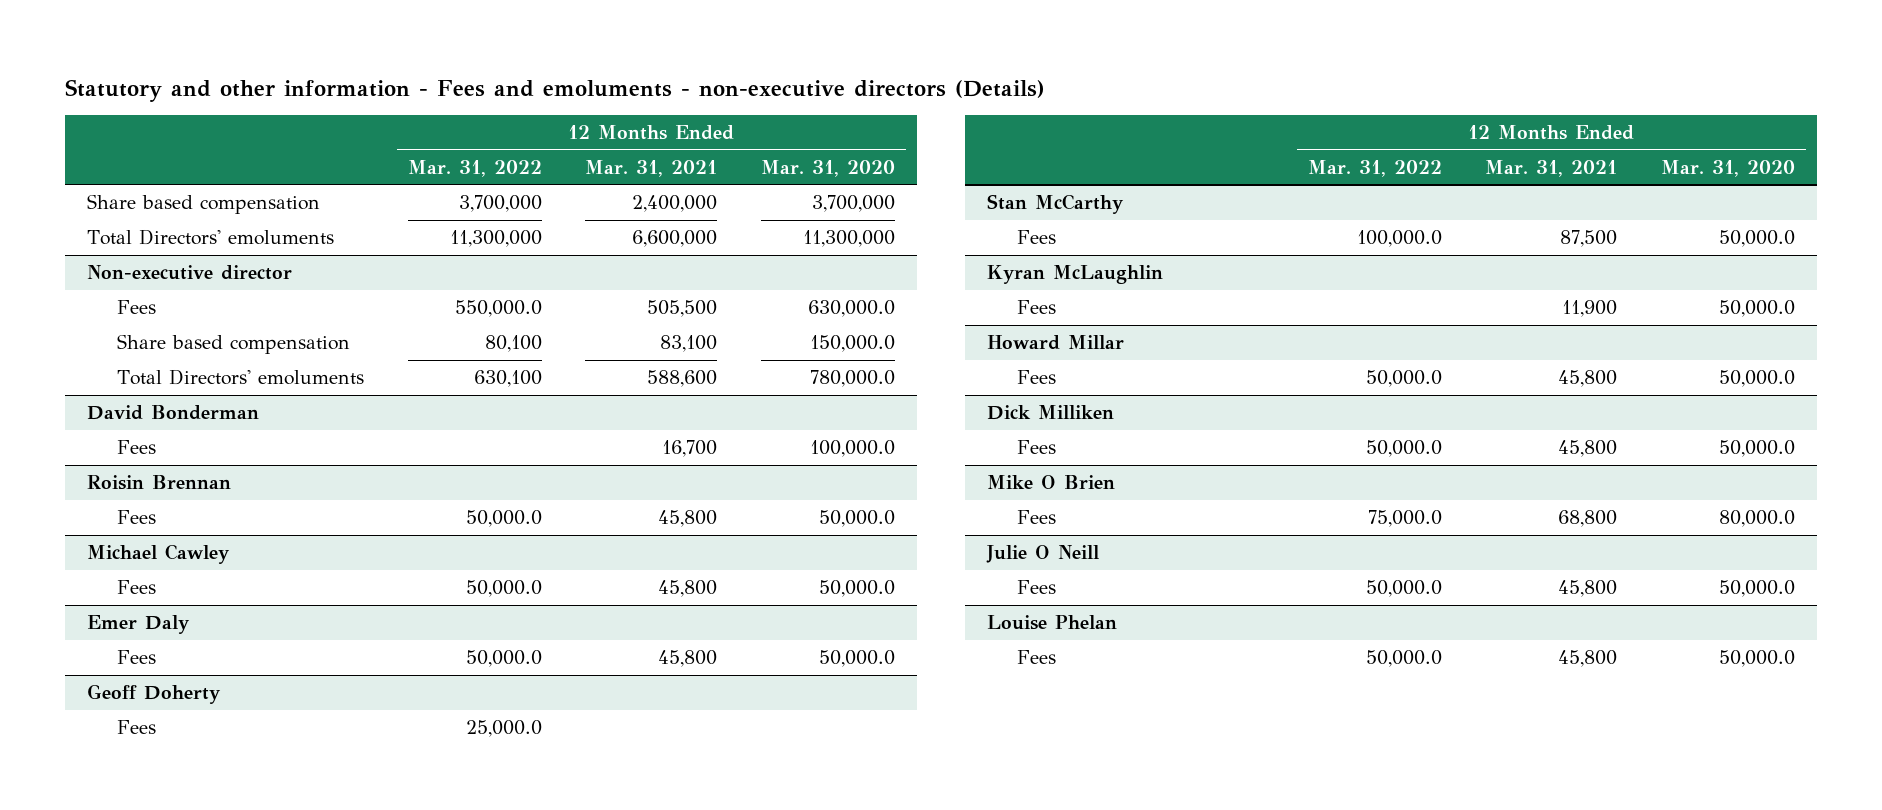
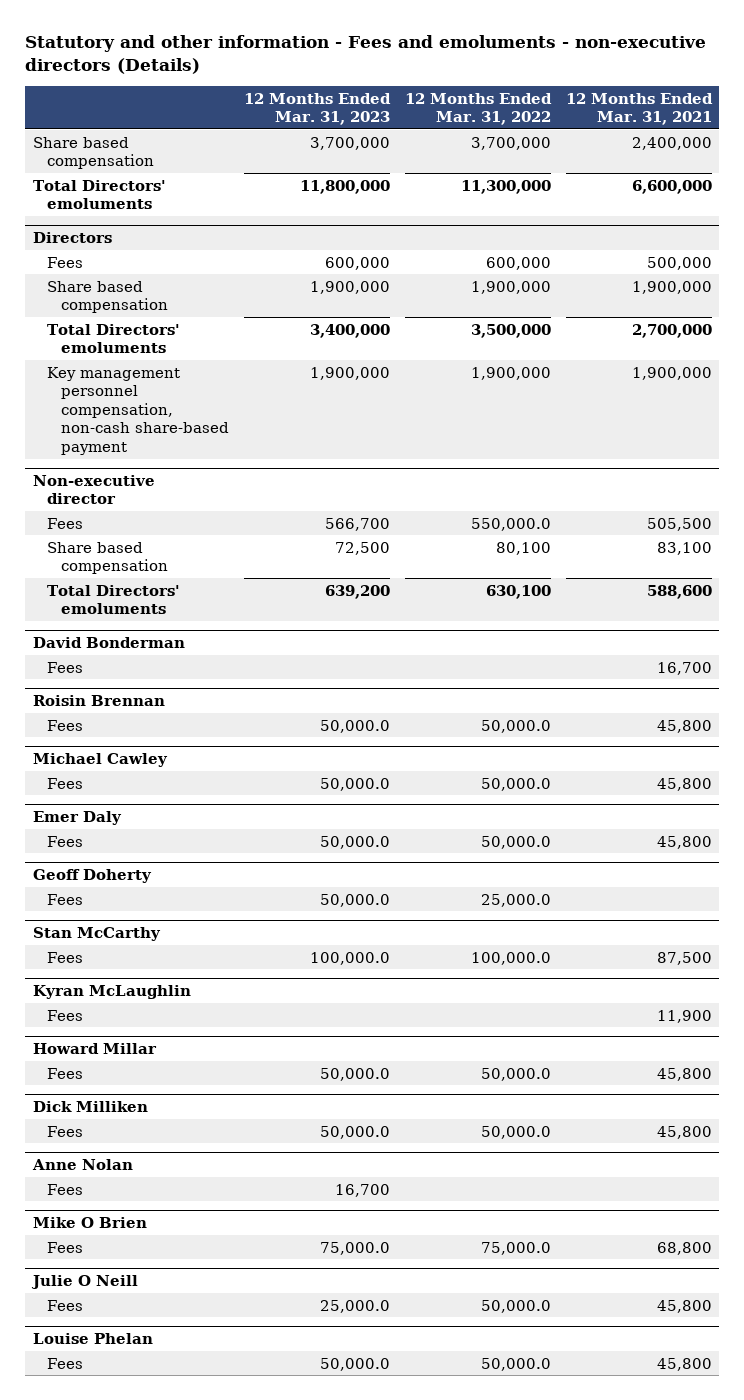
[760,159,895,177] Mar. 31, 2020 -> none
none -> [243,92,391,126] 12 Months Ended Mar. 31, 2023
none -> [32,231,112,243] Directors
none -> [46,256,83,268] Fees
none -> [46,280,169,314] Share based compensation
none -> [46,323,180,354] Total Directors' emoluments
none -> [46,366,230,455] Key management personnel compensation, non-cash share-based payment
none -> [31,1158,133,1170] Anne Nolan
none -> [46,1183,83,1195] Fees

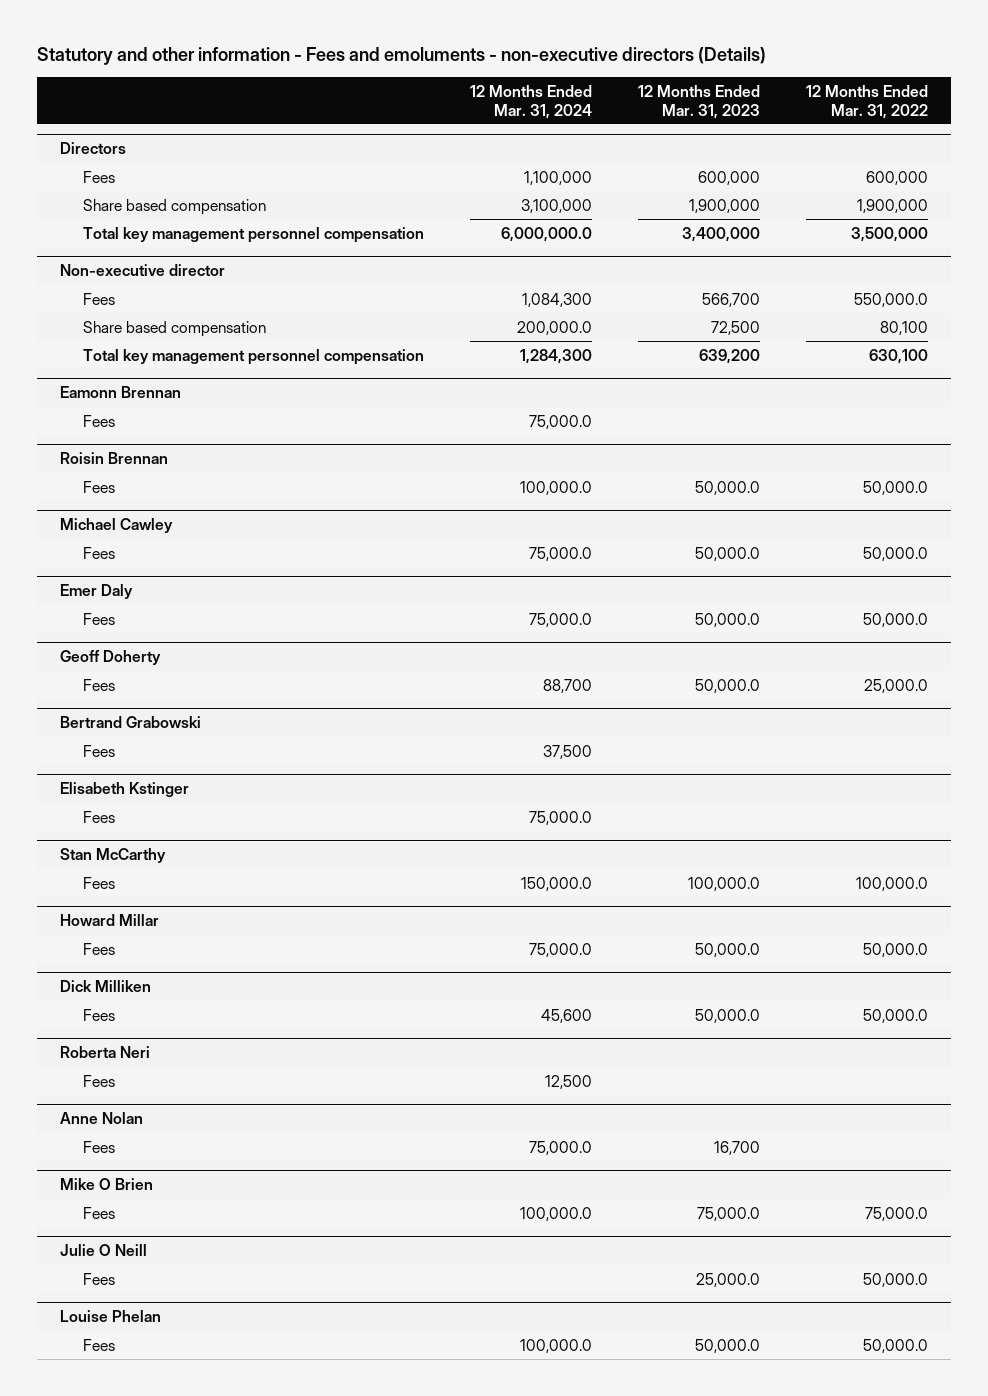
[565,92,713,126] 12 Months Ended Mar. 31, 2021 -> none
none -> [469,84,592,119] 12 Months Ended Mar. 31, 2024
[32,136,154,170] Share based compensation -> none
[32,179,166,210] Total Directors' emoluments -> none
[46,366,230,455] Key management personnel compensation, non-cash share-based payment -> none
[46,323,180,354] Total Directors' emoluments -> [82,226,424,243] Total key management personnel compensation
[32,636,185,648] David Bonderman -> none
[46,584,180,615] Total Directors' emoluments -> [82,348,424,365] Total key management personnel compensation
none -> [59,386,181,399] Eamonn Brennan
none -> [59,716,201,729] Bertrand Grabowski
none -> [82,744,115,757] Fees
none -> [59,782,189,798] Elisabeth Kstinger
none -> [82,810,115,823] Fees
[32,984,191,999] Kyran McLaughlin -> none
[46,1009,83,1021] Fees -> none
none -> [59,1046,150,1059] Roberta Neri
none -> [82,1074,115,1087] Fees

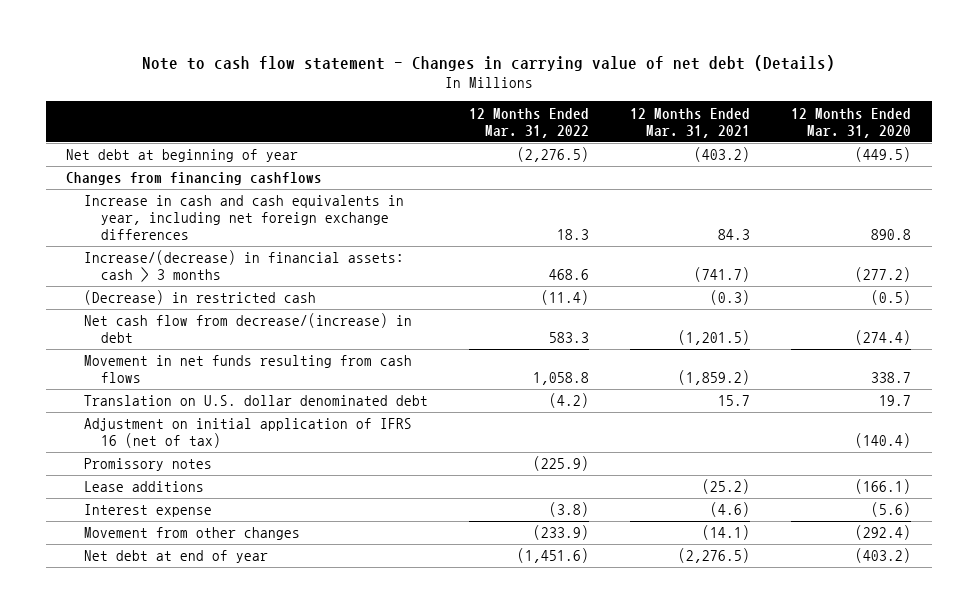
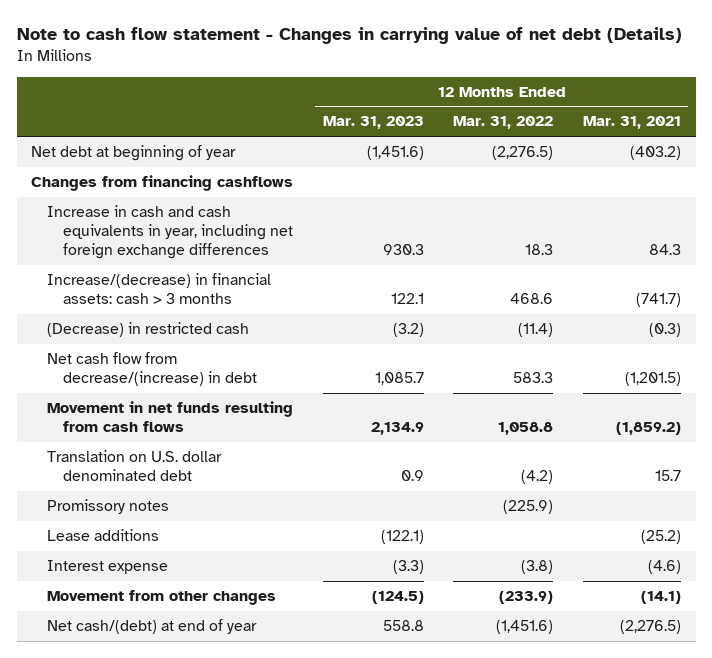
[791,107,912,138] 12 Months Ended Mar. 31, 2020 -> none
none -> [322,116,424,130] Mar. 31, 2023
[83,418,412,449] Adjustment on initial application of IFRS 16 (net of tax) -> none
[83,550,268,564] Net debt at end of year -> [47,619,258,635] Net cash/(debt) at end of year

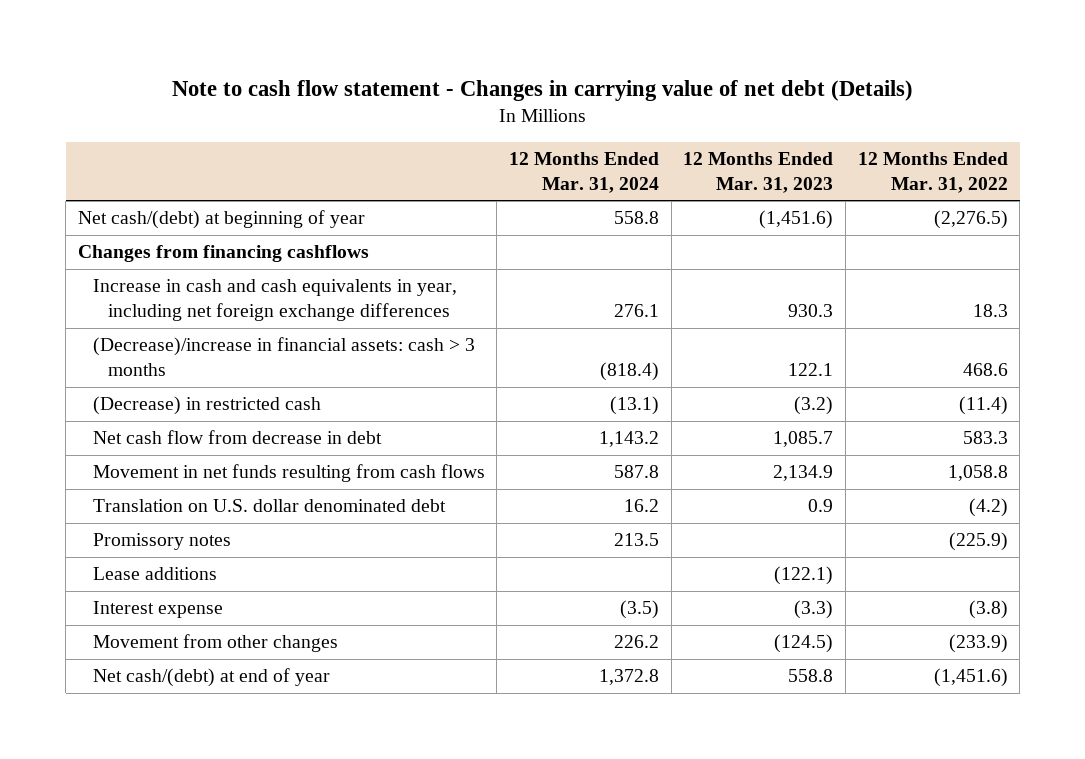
[582,116,681,130] Mar. 31, 2021 -> none
none -> [508,151,659,193] 12 Months Ended Mar. 31, 2024
[31,145,237,162] Net debt at beginning of year -> [77,210,365,230] Net cash/(debt) at beginning of year
[47,273,272,305] Increase/(decrease) in financial assets: cash > 3 months -> [92,337,475,377] (Decrease)/increase in financial assets: cash > 3 months
[47,352,257,387] Net cash flow from decrease/(increase) in debt -> [92,430,382,445] Net cash flow from decrease in debt

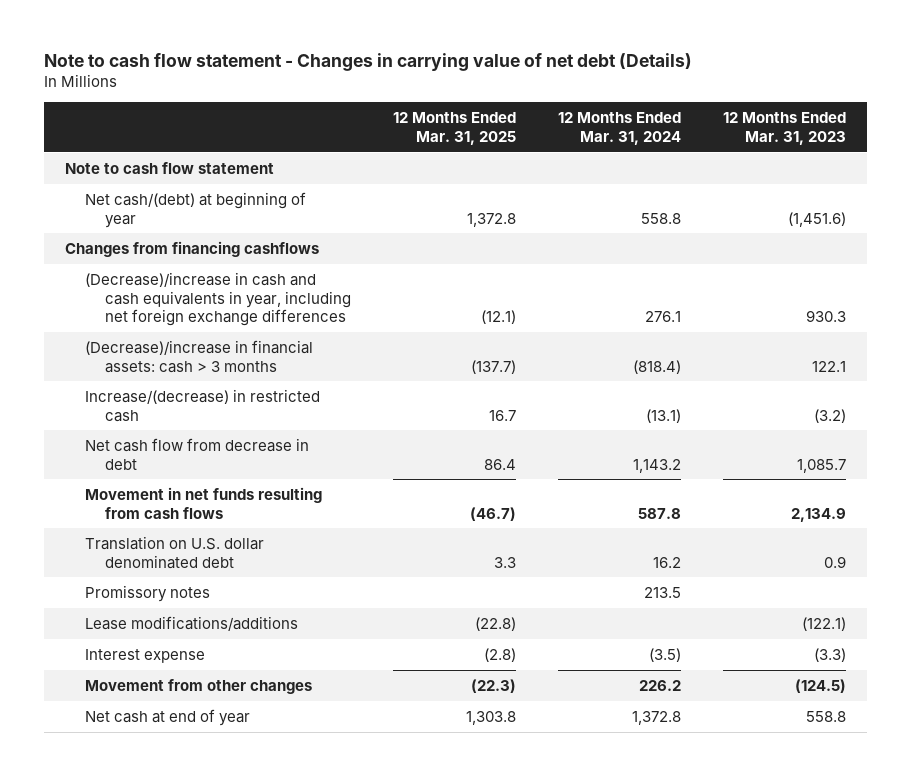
[857,151,1008,193] 12 Months Ended Mar. 31, 2022 -> none
none -> [392,111,516,145] 12 Months Ended Mar. 31, 2025
none -> [64,161,274,174] Note to cash flow statement
[92,279,457,322] Increase in cash and cash equivalents in year, including net foreign exchange differences -> [84,271,351,327] (Decrease)/increase in cash and cash equivalents in year, including net foreign exchange differences
[92,396,321,416] (Decrease) in restricted cash -> [84,388,320,422] Increase/(decrease) in restricted cash
[92,567,217,581] Lease additions -> [84,615,298,631] Lease modifications/additions
[92,668,330,688] Net cash/(debt) at end of year -> [84,708,250,726] Net cash at end of year

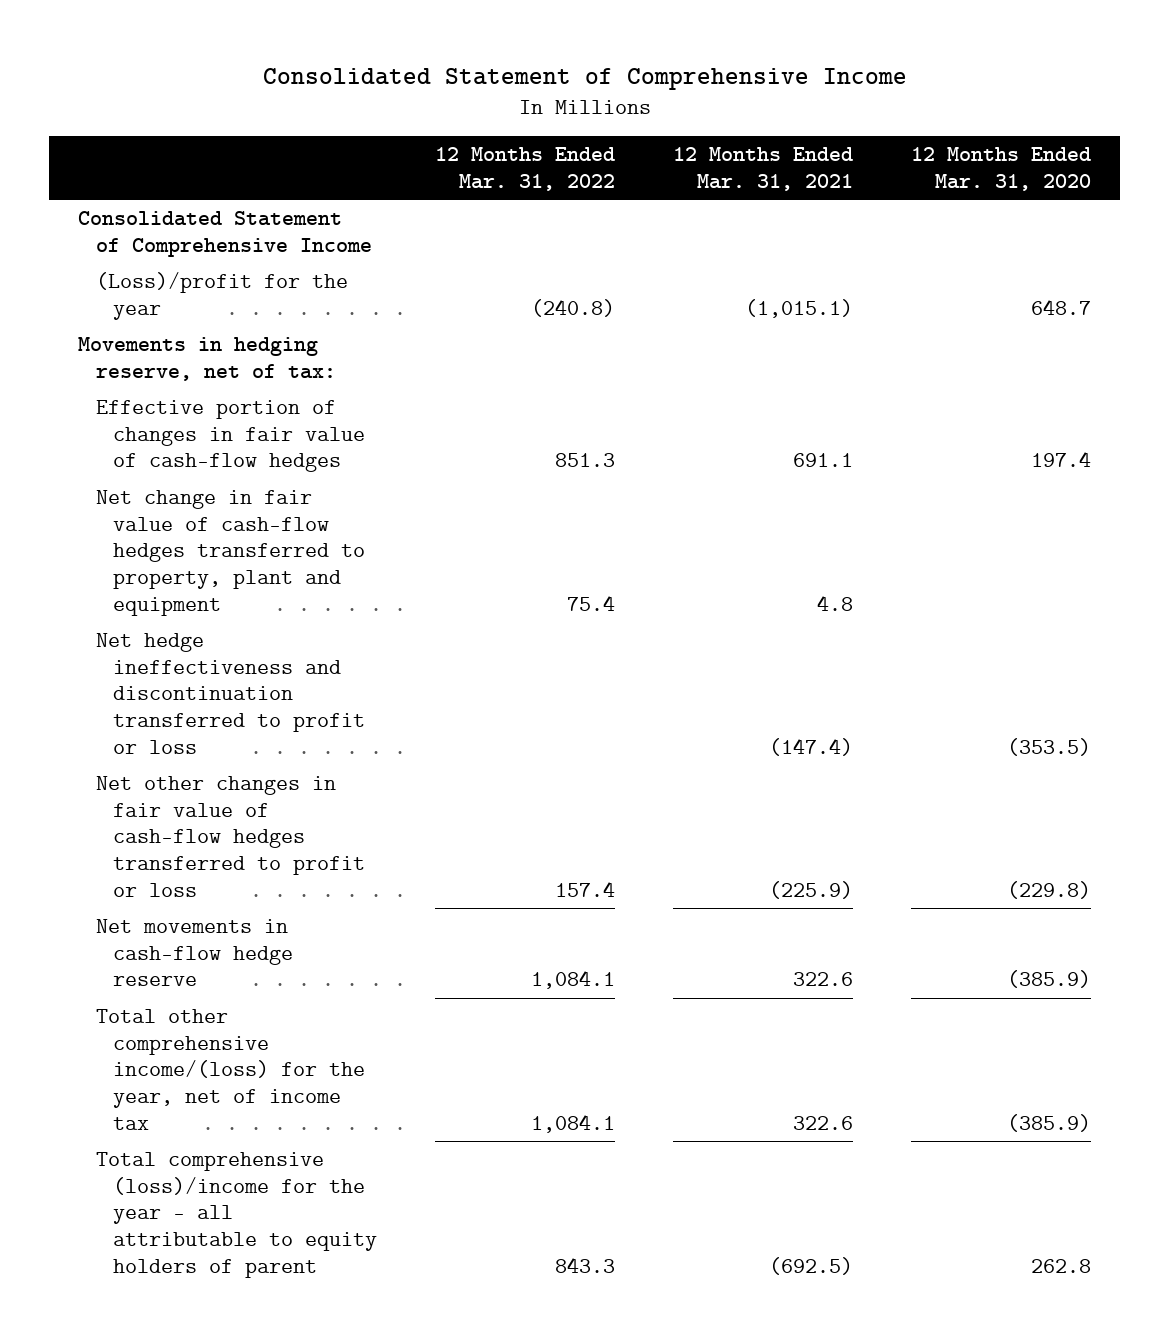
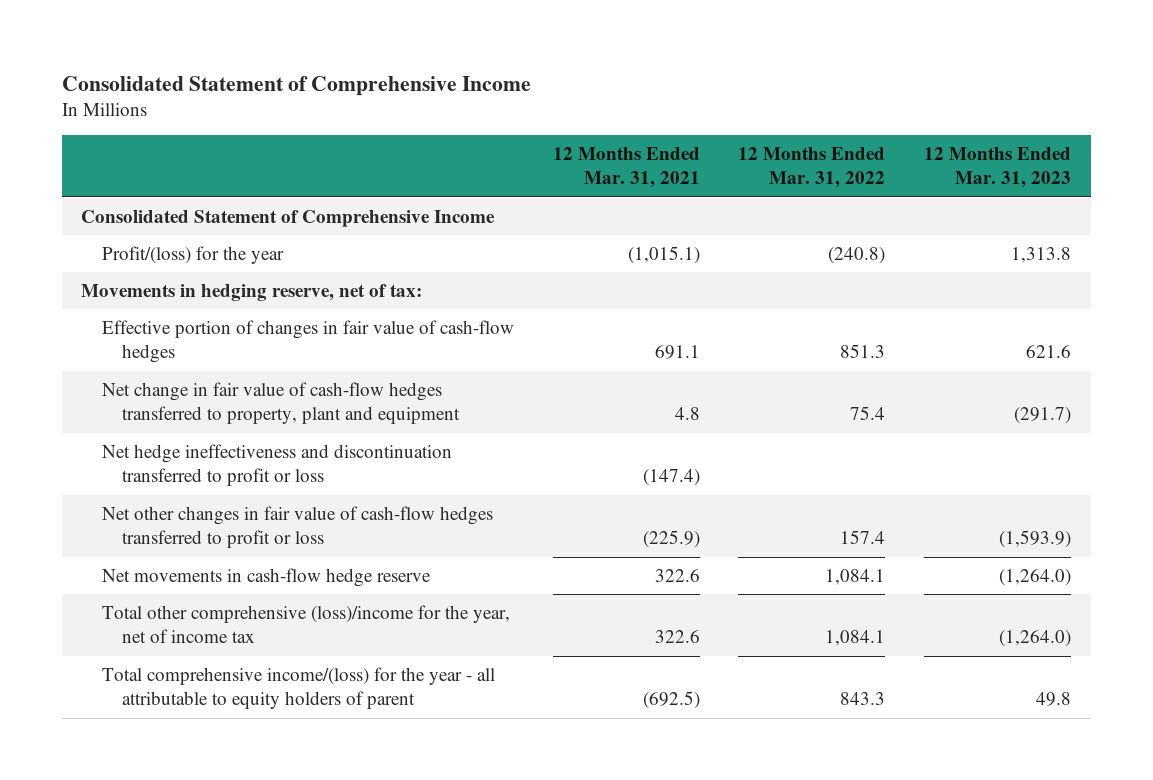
[910,147,1091,191] 12 Months Ended Mar. 31, 2020 -> none
none -> [924,146,1072,189] 12 Months Ended Mar. 31, 2023
[95,271,348,320] (Loss)/profit for the year -> [101,245,284,264] Profit/(loss) for the year
[95,1008,365,1130] Total other comprehensive income/(loss) for the year, net of income tax -> [101,604,510,644] Total other comprehensive (loss)/income for the year, net of income tax
[95,1151,377,1278] Total comprehensive (loss)/income for the year - all attributable to equity holders of parent -> [101,666,495,710] Total comprehensive income/(loss) for the year - all attributable to equity holders of parent

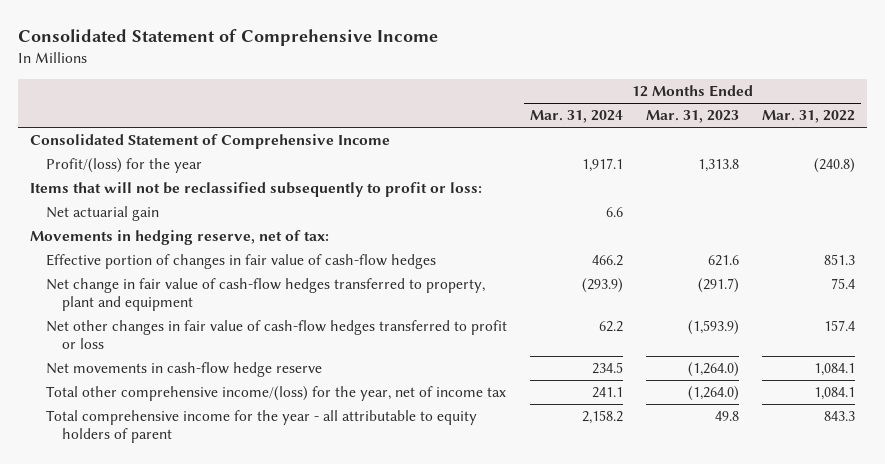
[552,146,700,189] 12 Months Ended Mar. 31, 2021 -> none
none -> [529,110,623,124] Mar. 31, 2024
none -> [29,182,482,198] Items that will not be reclassified subsequently to profit or loss:
none -> [45,206,159,222] Net actuarial gain
[101,443,452,487] Net hedge ineffectiveness and discontinuation transferred to profit or loss -> none
[101,604,510,644] Total other comprehensive (loss)/income for the year, net of income tax -> [45,386,506,402] Total other comprehensive income/(loss) for the year, net of income tax
[101,666,495,710] Total comprehensive income/(loss) for the year - all attributable to equity holders of parent -> [45,410,477,444] Total comprehensive income for the year - all attributable to equity holders of parent

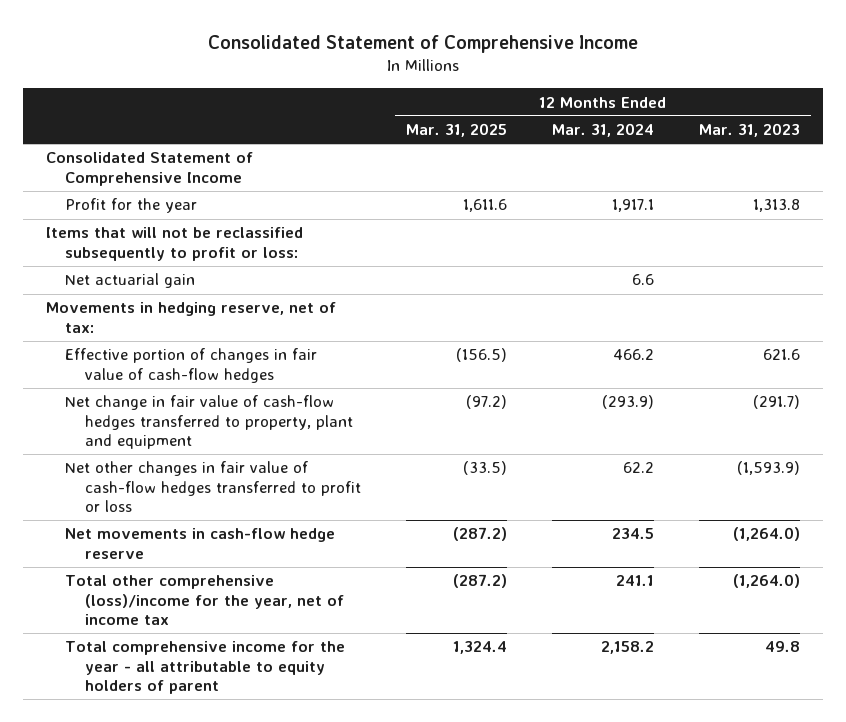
[762,110,856,124] Mar. 31, 2022 -> none
none -> [405,123,507,138] Mar. 31, 2025
[45,158,202,174] Profit/(loss) for the year -> [65,198,198,214] Profit for the year
[45,386,506,402] Total other comprehensive income/(loss) for the year, net of income tax -> [65,575,344,625] Total other comprehensive (loss)/income for the year, net of income tax

